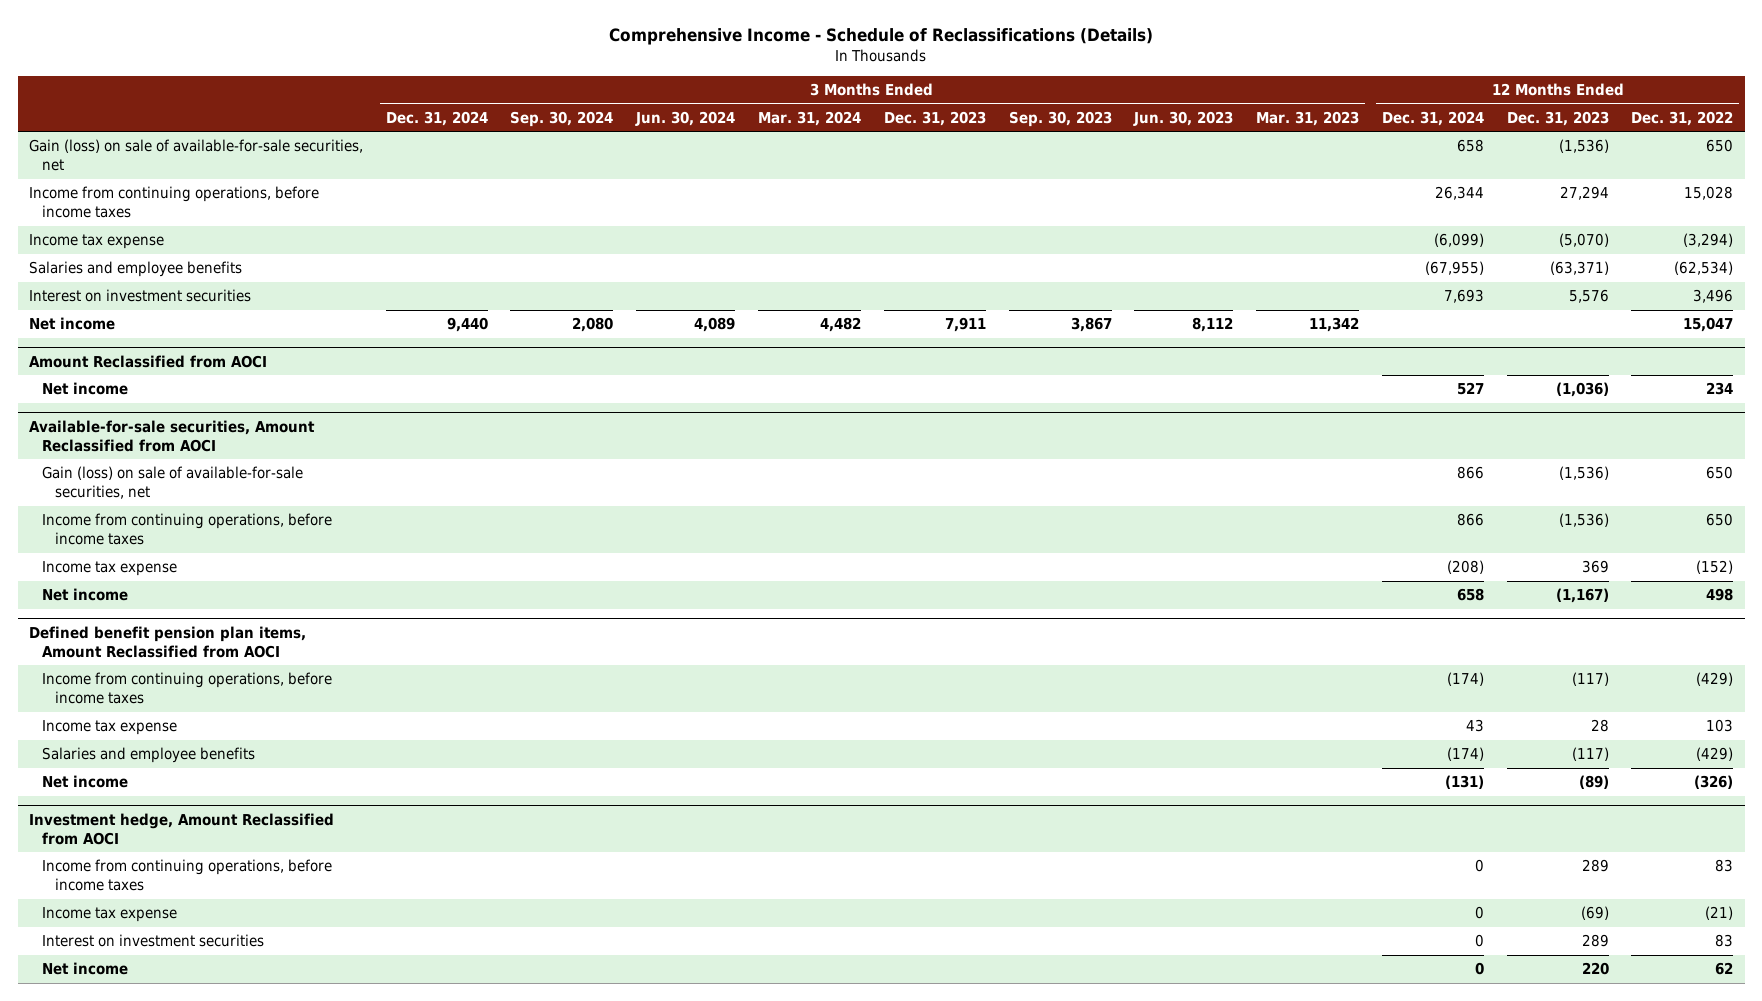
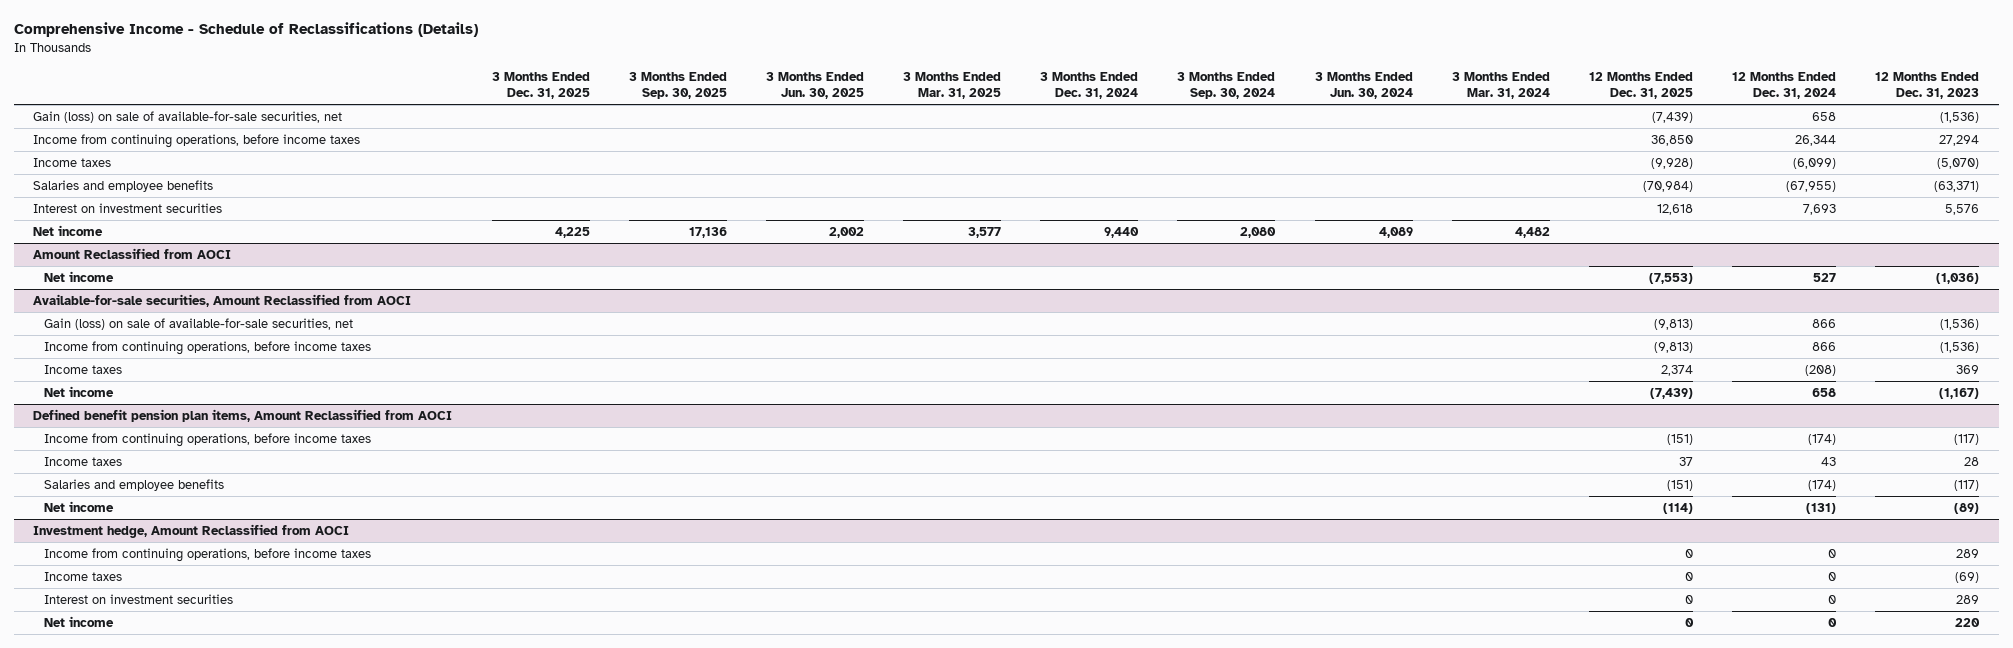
[883,110,986,126] Dec. 31, 2023 -> none
[1008,110,1112,127] Sep. 30, 2023 -> none
[1133,110,1234,126] Jun. 30, 2023 -> none
[1256,110,1360,126] Mar. 31, 2023 -> none
[1631,110,1734,126] Dec. 31, 2022 -> none
none -> [491,72,590,100] 3 Months Ended Dec. 31, 2025
none -> [628,72,727,100] 3 Months Ended Sep. 30, 2025
none -> [765,72,864,100] 3 Months Ended Jun. 30, 2025
none -> [903,72,1002,100] 3 Months Ended Mar. 31, 2025
none -> [1588,72,1693,100] 12 Months Ended Dec. 31, 2025
[28,234,164,250] Income tax expense -> [33,157,112,167] Income taxes
[41,561,177,577] Income tax expense -> [43,364,122,374] Income taxes
[41,720,177,736] Income tax expense -> [43,456,122,466] Income taxes
[41,907,177,923] Income tax expense -> [43,571,122,581] Income taxes

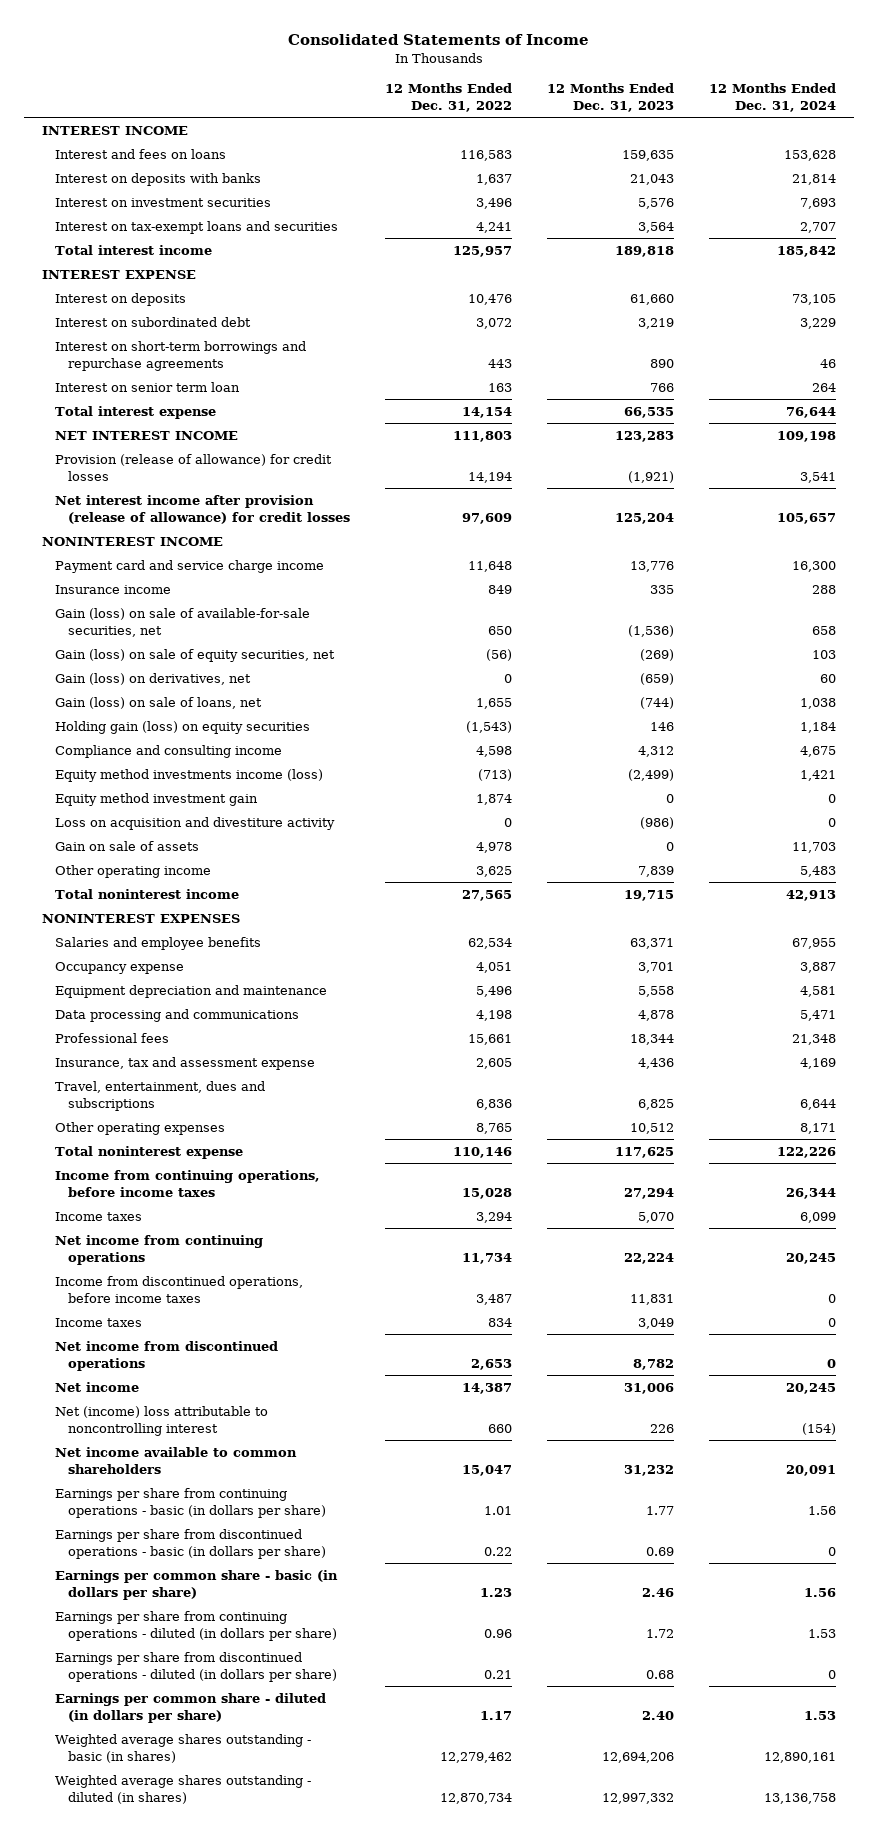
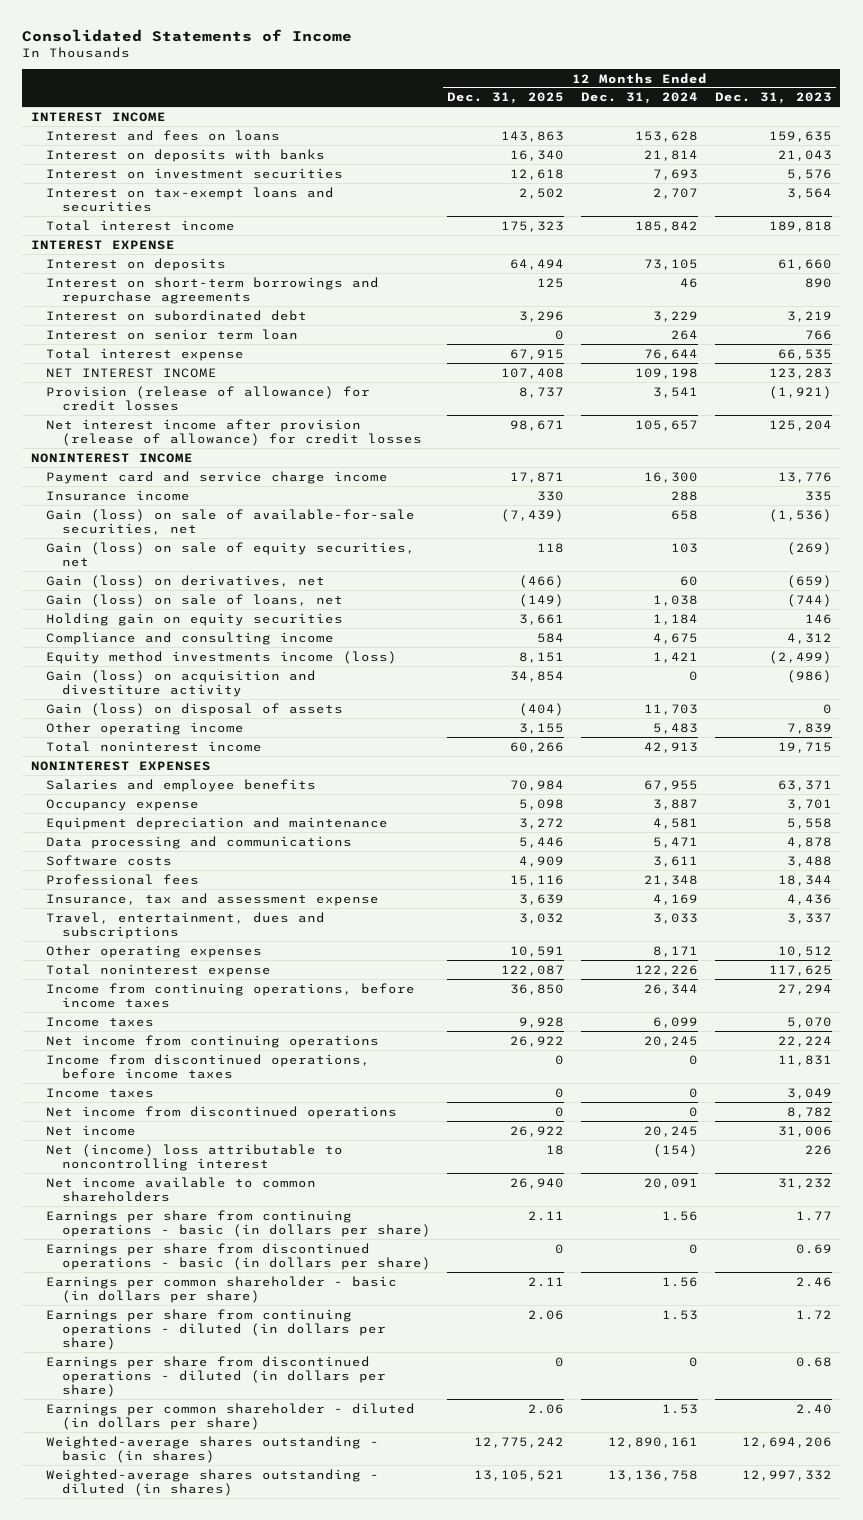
[384,82,512,112] 12 Months Ended Dec. 31, 2022 -> none
none -> [447,92,565,105] Dec. 31, 2025
[54,316,251,327] Interest on subordinated debt -> [46,309,308,321] Interest on subordinated debt
[54,720,310,734] Holding gain (loss) on equity securities -> [46,612,344,626] Holding gain on equity securities
[54,792,258,806] Equity method investment gain -> none
[54,816,335,830] Loss on acquisition and divestiture activity -> [46,669,317,697] Gain (loss) on acquisition and divestiture activity
[54,840,199,851] Gain on sale of assets -> [46,702,344,716] Gain (loss) on disposal of assets
none -> [46,854,173,866] Software costs
[637,1098,674,1110] 6,825 -> [786,912,832,924] 3,337
[800,1098,837,1110] 6,644 -> [653,912,699,924] 3,033
[54,1569,338,1600] Earnings per common share - basic (in dollars per share) -> [46,1275,398,1303] Earnings per common shareholder - basic (in dollars per share)
[54,1692,326,1723] Earnings per common share - diluted (in dollars per share) -> [46,1402,416,1430] Earnings per common shareholder - diluted (in dollars per share)
[54,1733,311,1763] Weighted average shares outstanding - basic (in shares) -> [46,1435,380,1463] Weighted-average shares outstanding - basic (in shares)
[54,1774,311,1804] Weighted average shares outstanding - diluted (in shares) -> [46,1468,380,1496] Weighted-average shares outstanding - diluted (in shares)

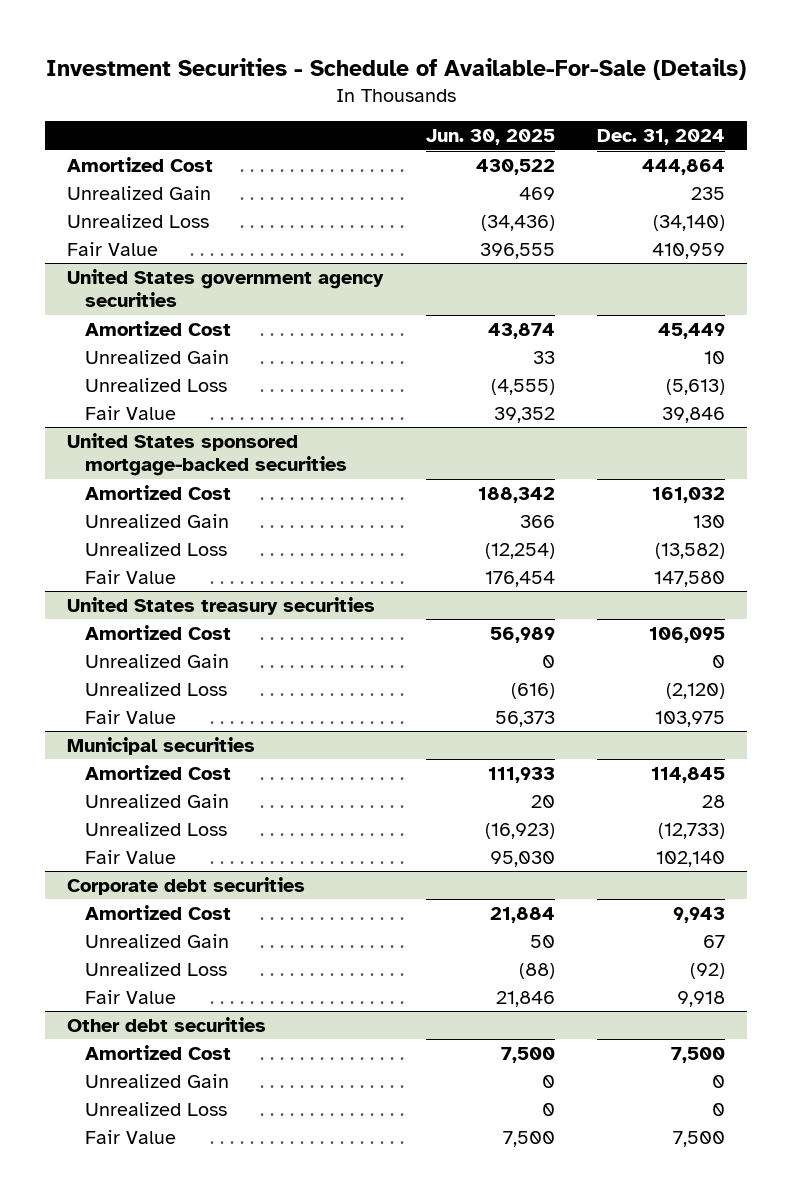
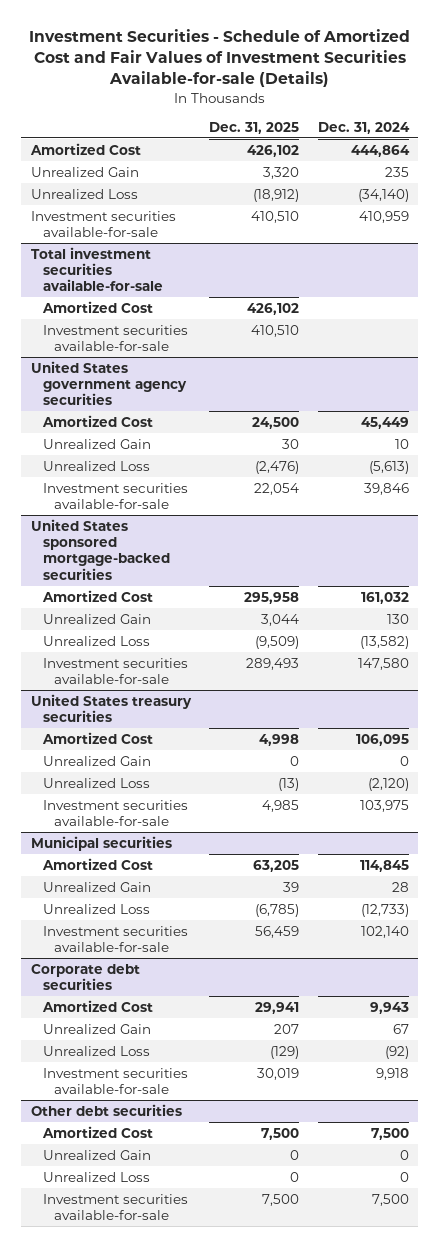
[46,57,747,80] Investment Securities - Schedule of Available-For-Sale (Details) -> [28,29,410,88] Investment Securities - Schedule of Amortized Cost and Fair Values of Investment Securities Available-for-sale (Details)
[425,129,555,146] Jun. 30, 2025 -> none
none -> [209,121,300,134] Dec. 31, 2025
[66,241,158,256] Fair Value -> [30,210,176,237] Investment securities available-for-sale
none -> [30,246,163,292] Total investment securities available-for-sale
none -> [41,300,153,313] Amortized Cost
none -> [42,324,188,351] Investment securities available-for-sale
[84,405,176,420] Fair Value -> [42,482,188,509] Investment securities available-for-sale
[84,569,176,584] Fair Value -> [42,657,188,684] Investment securities available-for-sale
[84,709,176,724] Fair Value -> [42,799,188,826] Investment securities available-for-sale
[84,849,176,864] Fair Value -> [42,925,188,952] Investment securities available-for-sale
[84,989,176,1004] Fair Value -> [42,1067,188,1094] Investment securities available-for-sale
[84,1129,176,1144] Fair Value -> [42,1193,188,1220] Investment securities available-for-sale

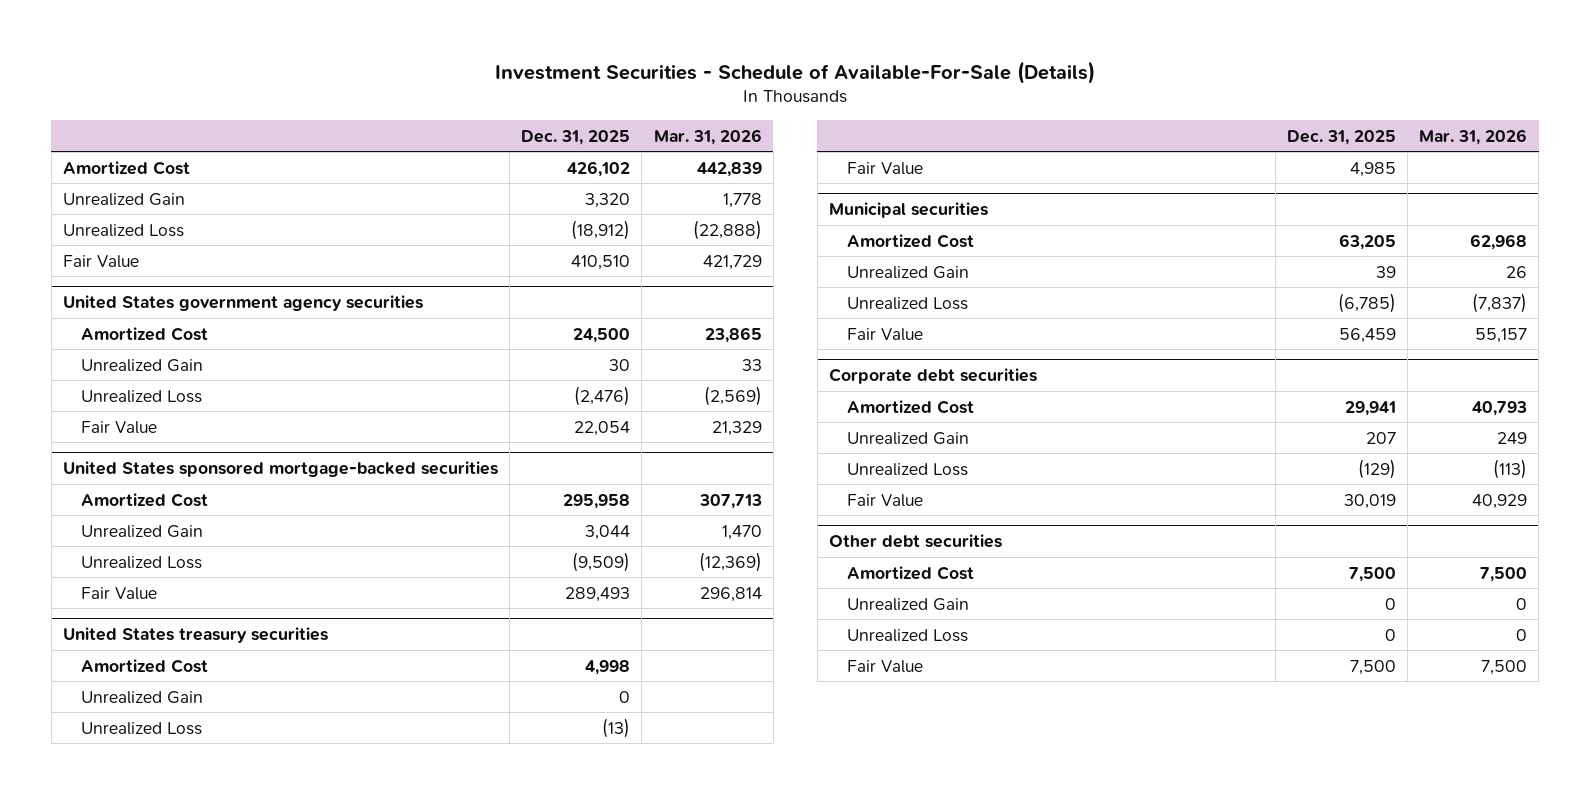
[28,29,410,88] Investment Securities - Schedule of Amortized Cost and Fair Values of Investment Securities Available-for-sale (Details) -> [495,60,1096,84] Investment Securities - Schedule of Available-For-Sale (Details)
[317,121,410,134] Dec. 31, 2024 -> none
none -> [653,128,762,145] Mar. 31, 2026
[30,246,163,292] Total investment securities available-for-sale -> none
[41,300,153,313] Amortized Cost -> none
[42,324,188,351] Investment securities available-for-sale -> none
[30,210,176,237] Investment securities available-for-sale -> [63,254,140,268] Fair Value
[42,482,188,509] Investment securities available-for-sale -> [81,420,158,434] Fair Value
[42,657,188,684] Investment securities available-for-sale -> [81,586,158,600] Fair Value
[42,799,188,826] Investment securities available-for-sale -> [846,161,923,175] Fair Value
[42,925,188,952] Investment securities available-for-sale -> [846,327,923,341] Fair Value
[42,1067,188,1094] Investment securities available-for-sale -> [846,493,923,507] Fair Value
[42,1193,188,1220] Investment securities available-for-sale -> [846,659,923,673] Fair Value

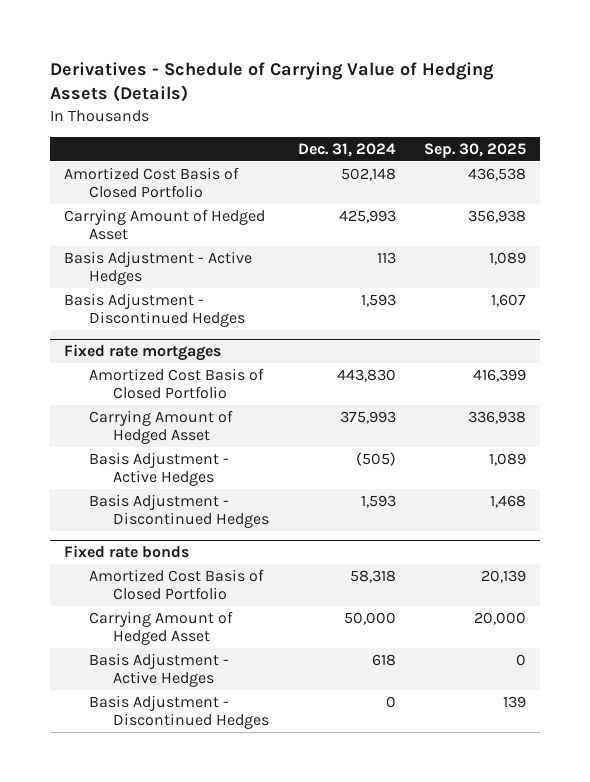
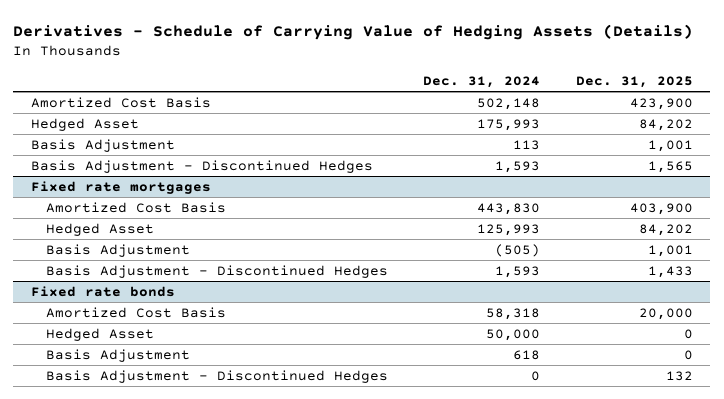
[423,142,526,158] Sep. 30, 2025 -> none
none -> [575,75,693,88] Dec. 31, 2025
[64,166,240,199] Amortized Cost Basis of Closed Portfolio -> [30,96,211,108] Amortized Cost Basis
[64,208,266,241] Carrying Amount of Hedged Asset -> [30,117,139,131] Hedged Asset
[338,209,396,223] 425,993 -> [477,118,541,131] 175,993
[64,250,253,286] Basis Adjustment - Active Hedges -> [30,138,175,152] Basis Adjustment
[88,367,264,400] Amortized Cost Basis of Closed Portfolio -> [46,201,227,213] Amortized Cost Basis
[88,409,233,445] Carrying Amount of Hedged Asset -> [46,222,155,236] Hedged Asset
[339,410,396,424] 375,993 -> [477,223,541,236] 125,993
[88,451,229,487] Basis Adjustment - Active Hedges -> [46,243,191,257] Basis Adjustment
[88,568,264,601] Amortized Cost Basis of Closed Portfolio -> [46,306,227,318] Amortized Cost Basis
[88,610,233,646] Carrying Amount of Hedged Asset -> [46,327,155,341] Hedged Asset
[88,652,229,688] Basis Adjustment - Active Hedges -> [46,348,191,362] Basis Adjustment

